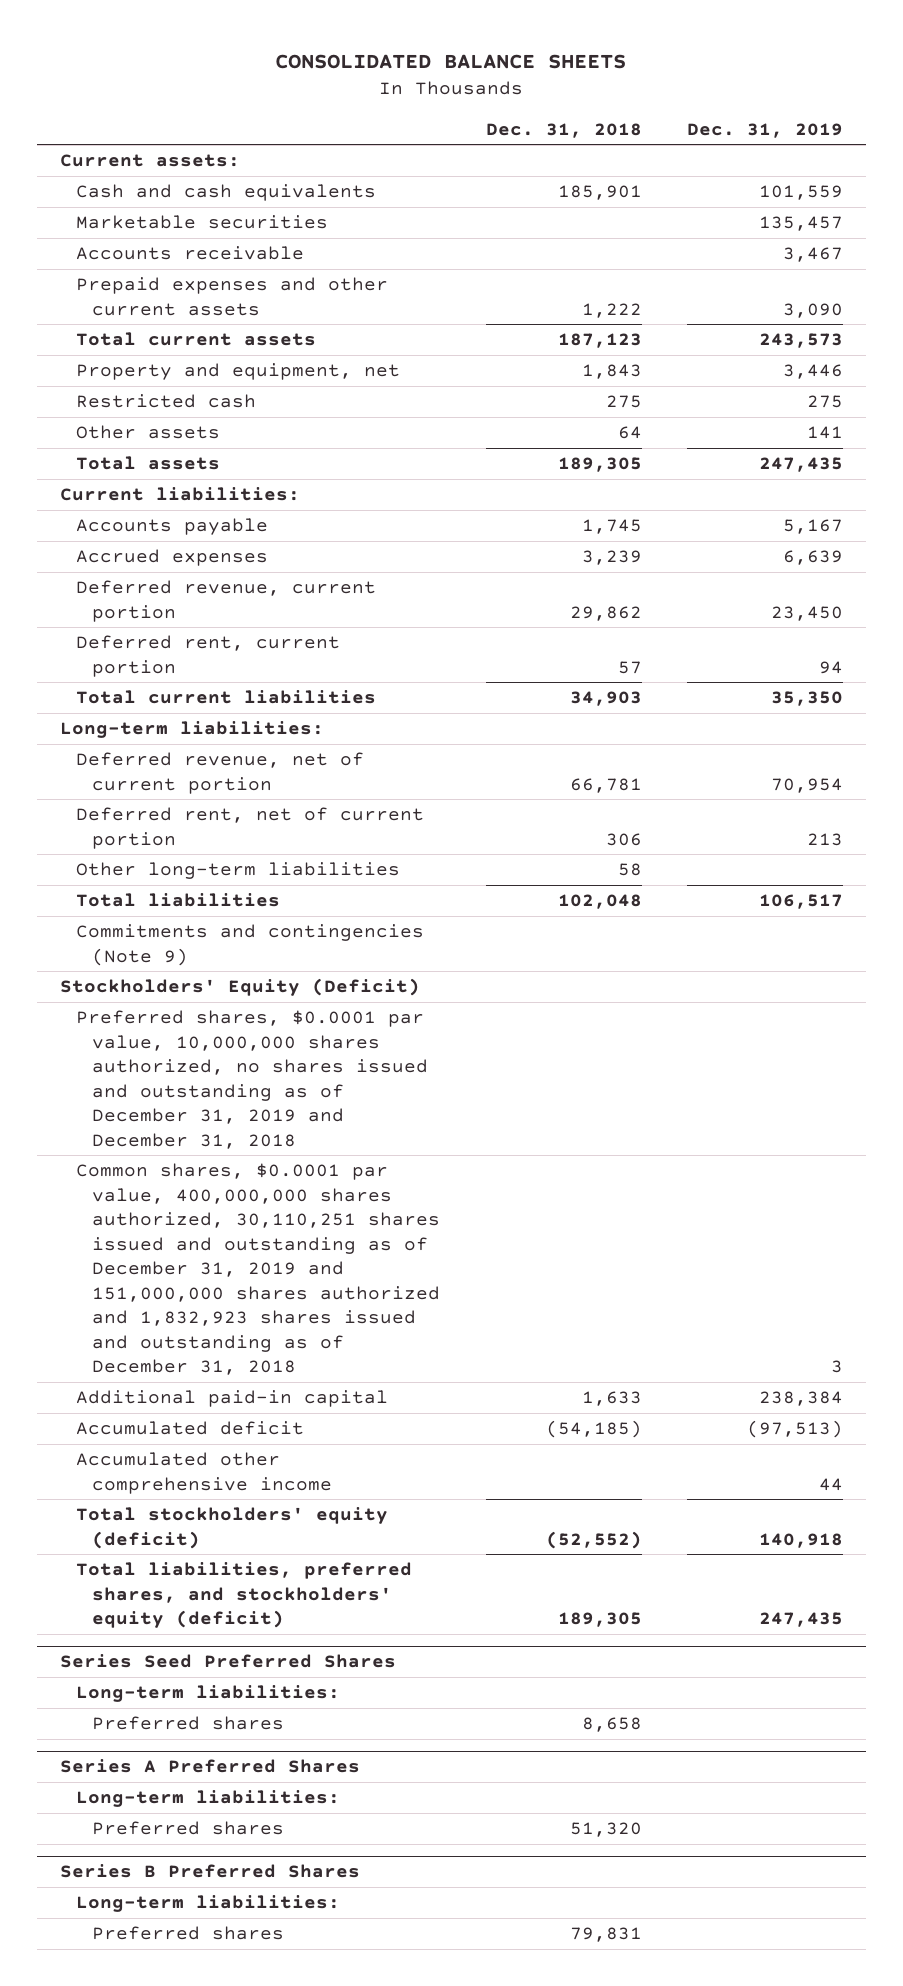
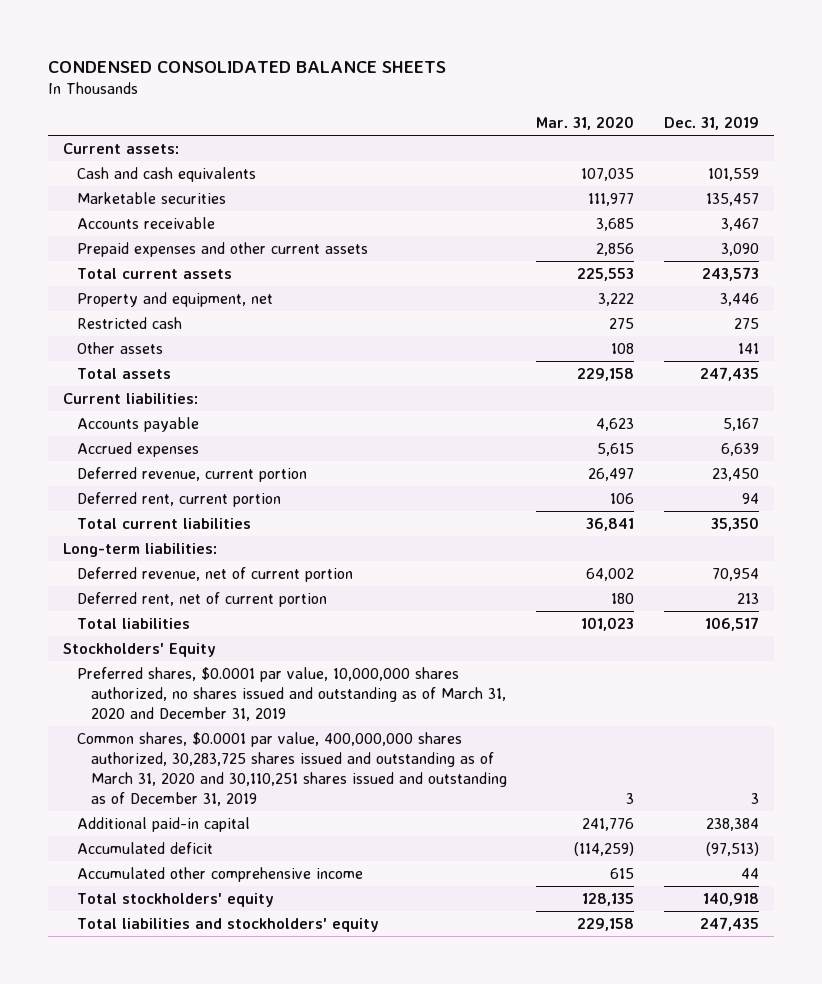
[275,53,627,69] CONSOLIDATED BALANCE SHEETS -> [48,60,447,73] CONDENSED CONSOLIDATED BALANCE SHEETS
[485,122,642,138] Dec. 31, 2018 -> none
none -> [536,116,635,131] Mar. 31, 2020
[76,862,401,880] Other long-term liabilities -> none
[76,924,425,966] Commitments and contingencies (Note 9) -> none
[60,978,421,997] Stockholders' Equity (Deficit) -> [62,642,216,657] Stockholders' Equity
[76,1010,429,1149] Preferred shares, $0.0001 par value, 10,000,000 shares authorized, no shares issued and outstanding as of December 31, 2019 and December 31, 2018 -> [76,666,506,721] Preferred shares, $0.0001 par value, 10,000,000 shares authorized, no shares issued and outstanding as of March 31, 2020 and December 31, 2019
[76,1163,441,1376] Common shares, $0.0001 par value, 400,000,000 shares authorized, 30,110,251 shares issued and outstanding as of December 31, 2019 and 151,000,000 shares authorized and 1,832,923 shares issued and outstanding as of December 31, 2018 -> [76,731,507,806] Common shares, $0.0001 par value, 400,000,000 shares authorized, 30,283,725 shares issued and outstanding as of March 31, 2020 and 30,110,251 shares issued and outstanding as of December 31, 2019
[60,1654,397,1669] Series Seed Preferred Shares -> none
[76,1685,341,1703] Long-term liabilities: -> none
[92,1716,285,1731] Preferred shares -> none
[60,1759,361,1774] Series A Preferred Shares -> none
[76,1790,341,1808] Long-term liabilities: -> none
[92,1821,285,1836] Preferred shares -> none
[60,1864,361,1879] Series B Preferred Shares -> none
[76,1895,341,1913] Long-term liabilities: -> none
[92,1926,285,1941] Preferred shares -> none
[76,1507,389,1549] Total stockholders' equity (deficit) -> [76,892,274,907] Total stockholders' equity
[76,1562,413,1629] Total liabilities, preferred shares, and stockholders' equity (deficit) -> [76,917,379,932] Total liabilities and stockholders' equity

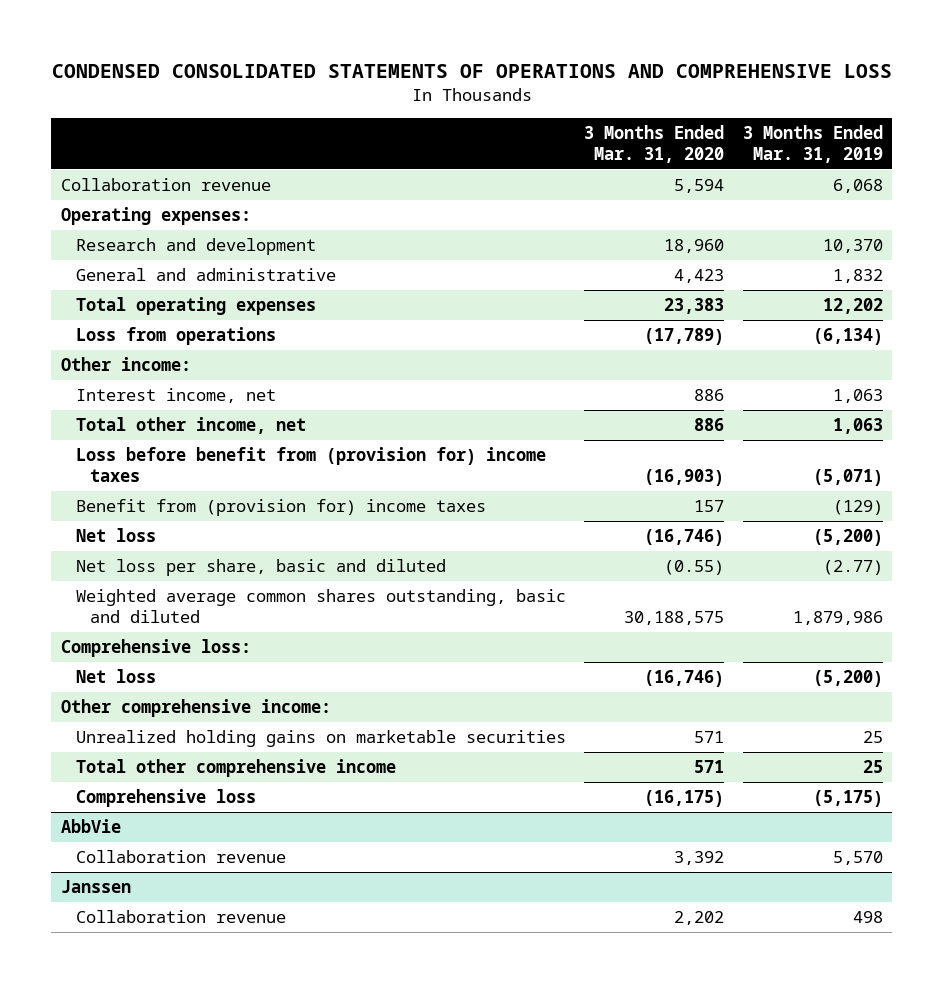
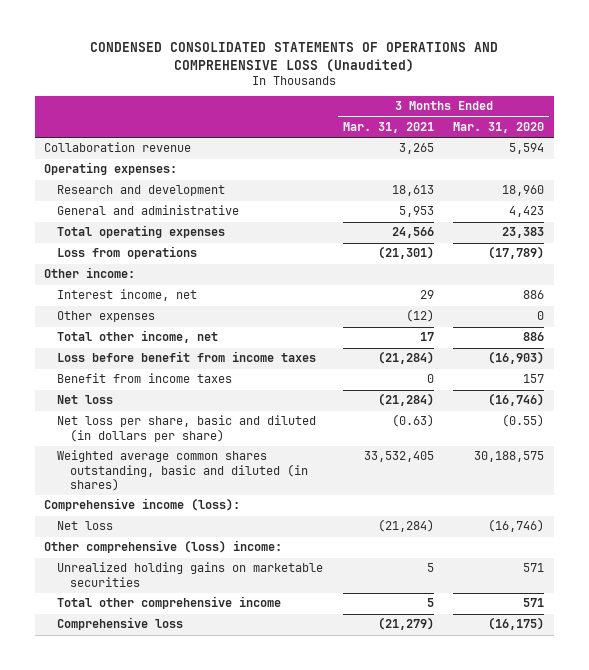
[51,63,892,78] CONDENSED CONSOLIDATED STATEMENTS OF OPERATIONS AND COMPREHENSIVE LOSS -> [90,42,499,72] CONDENSED CONSOLIDATED STATEMENTS OF OPERATIONS AND COMPREHENSIVE LOSS (Unaudited)
[742,124,883,164] 3 Months Ended Mar. 31, 2019 -> none
none -> [342,121,434,133] Mar. 31, 2021
none -> [57,311,156,323] Other expenses
[75,447,546,483] Loss before benefit from (provision for) income taxes -> [57,351,317,363] Loss before benefit from income taxes
[75,499,486,517] Benefit from (provision for) income taxes -> [57,373,233,384] Benefit from income taxes
[75,559,446,577] Net loss per share, basic and diluted -> [57,415,317,442] Net loss per share, basic and diluted (in dollars per share)
[75,589,566,624] Weighted average common shares outstanding, basic and diluted -> [57,450,309,492] Weighted average common shares outstanding, basic and diluted (in shares)
[60,639,251,658] Comprehensive loss: -> [44,498,241,512] Comprehensive income (loss):
[60,699,331,718] Other comprehensive income: -> [44,540,283,554] Other comprehensive (loss) income:
[60,819,121,834] AbbVie -> none
[75,850,286,864] Collaboration revenue -> none
[60,880,131,894] Janssen -> none
[75,910,286,924] Collaboration revenue -> none

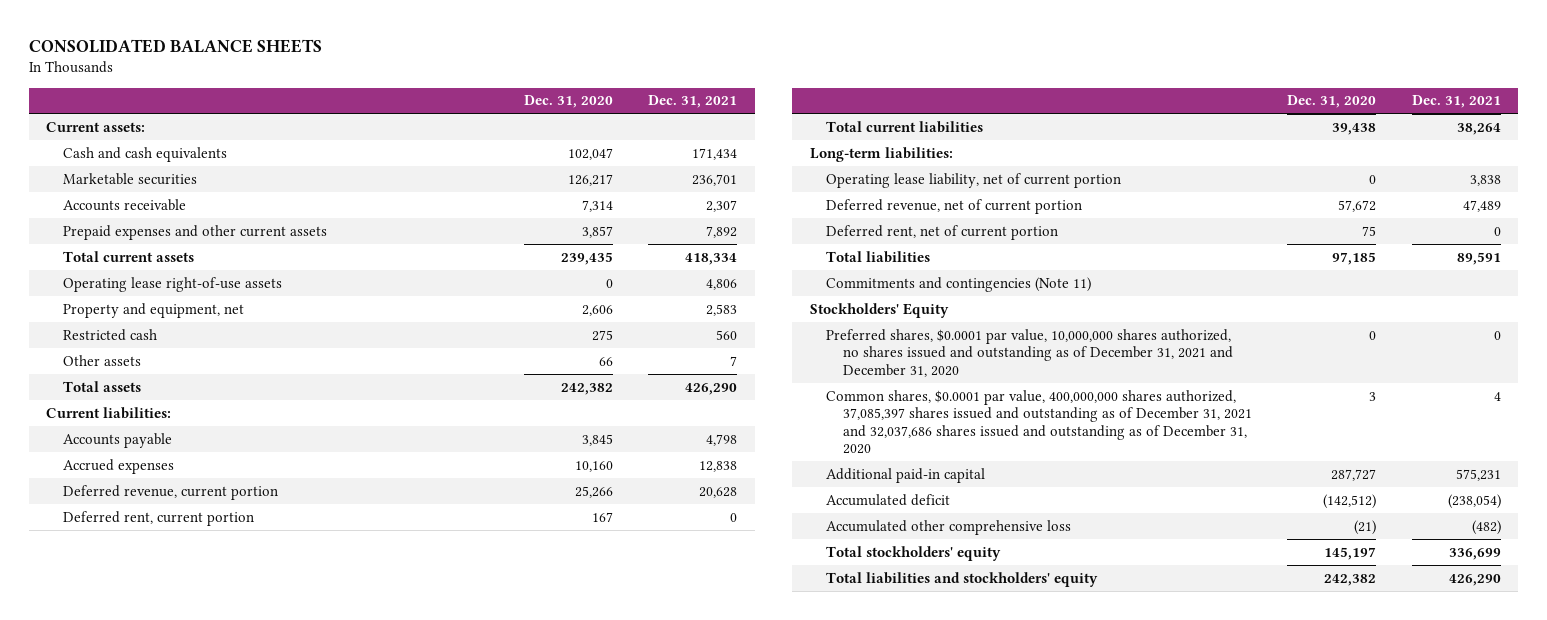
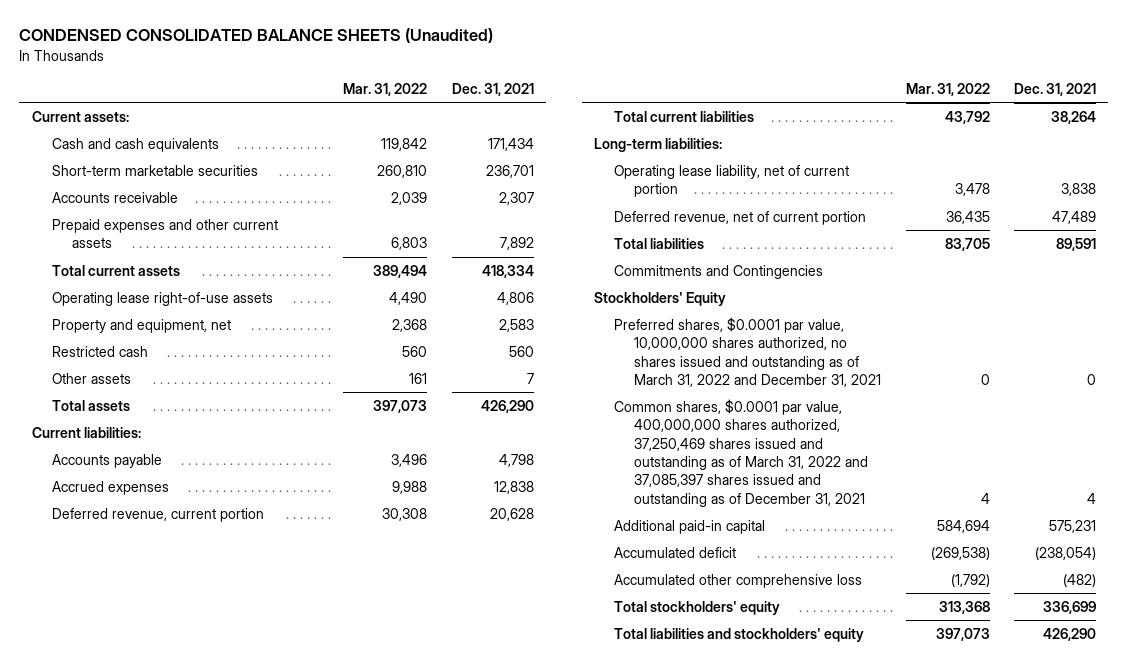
[28,39,322,54] CONSOLIDATED BALANCE SHEETS -> [19,28,494,44] CONDENSED CONSOLIDATED BALANCE SHEETS (Unaudited)
[523,95,613,109] Dec. 31, 2020 -> none
none -> [343,82,428,96] Mar. 31, 2022
[62,172,197,185] Marketable securities -> [51,164,258,176] Short-term marketable securities
[62,510,254,526] Deferred rent, current portion -> none
[826,224,1059,240] Deferred rent, net of current portion -> none
[826,276,1092,292] Commitments and contingencies (Note 11) -> [613,264,823,279] Commitments and Contingencies
[826,328,1233,377] Preferred shares, $0.0001 par value, 10,000,000 shares authorized, no shares issued and outstanding as of December 31, 2021 and December 31, 2020 -> [613,316,881,387] Preferred shares, $0.0001 par value, 10,000,000 shares authorized, no shares issued and outstanding as of March 31, 2022 and December 31, 2021
[826,389,1252,455] Common shares, $0.0001 par value, 400,000,000 shares authorized, 37,085,397 shares issued and outstanding as of December 31, 2021 and 32,037,686 shares issued and outstanding as of December 31, 2020 -> [613,398,868,507] Common shares, $0.0001 par value, 400,000,000 shares authorized, 37,250,469 shares issued and outstanding as of March 31, 2022 and 37,085,397 shares issued and outstanding as of December 31, 2021

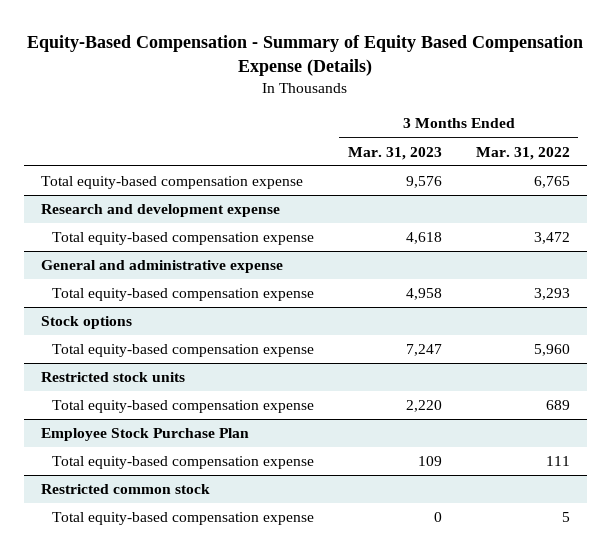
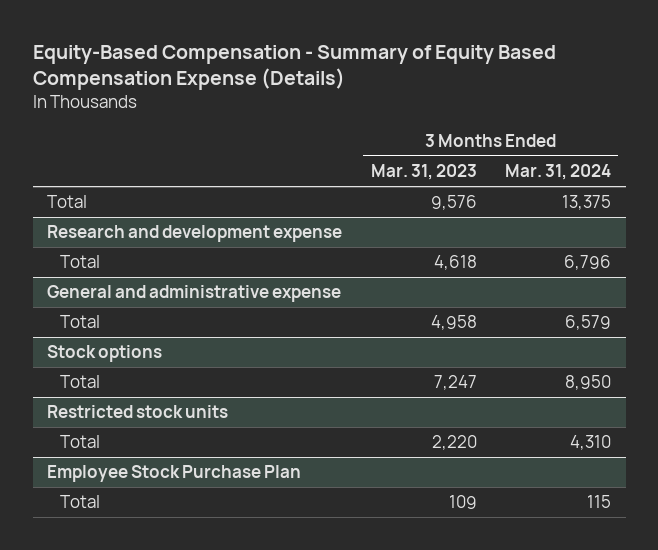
[475,146,570,160] Mar. 31, 2022 -> none
none -> [505,164,612,181] Mar. 31, 2024
[40,176,303,190] Total equity-based compensation expense -> [46,195,87,209] Total
[51,232,314,246] Total equity-based compensation expense -> [60,255,101,269] Total
[51,288,314,302] Total equity-based compensation expense -> [60,315,101,329] Total
[51,344,314,358] Total equity-based compensation expense -> [60,375,101,389] Total
[51,400,314,414] Total equity-based compensation expense -> [60,435,101,449] Total
[40,484,210,495] Restricted common stock -> none
[51,512,314,526] Total equity-based compensation expense -> none
[51,456,314,470] Total equity-based compensation expense -> [60,495,101,509] Total

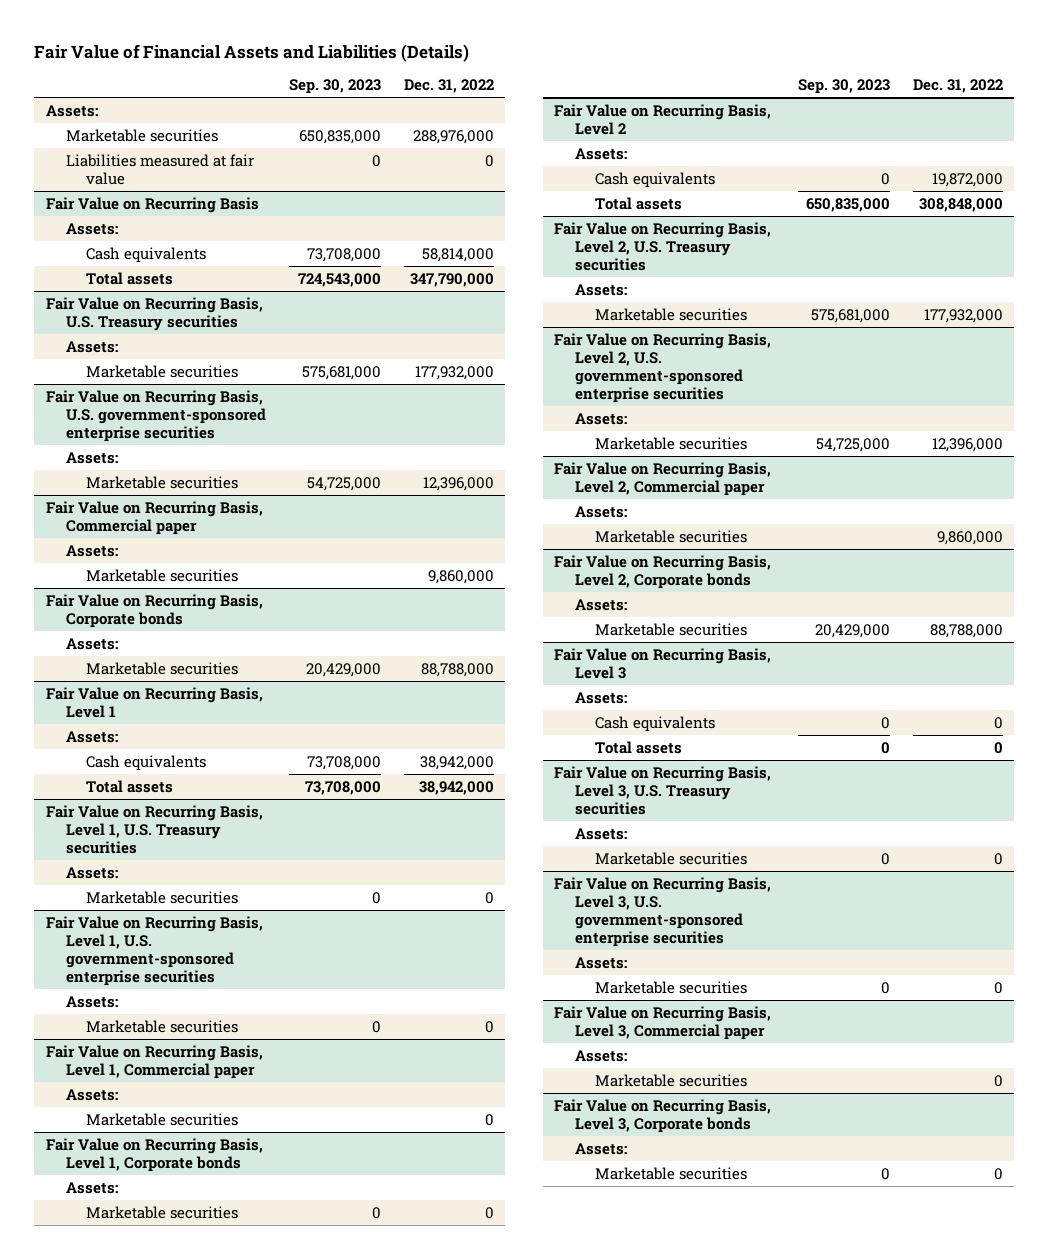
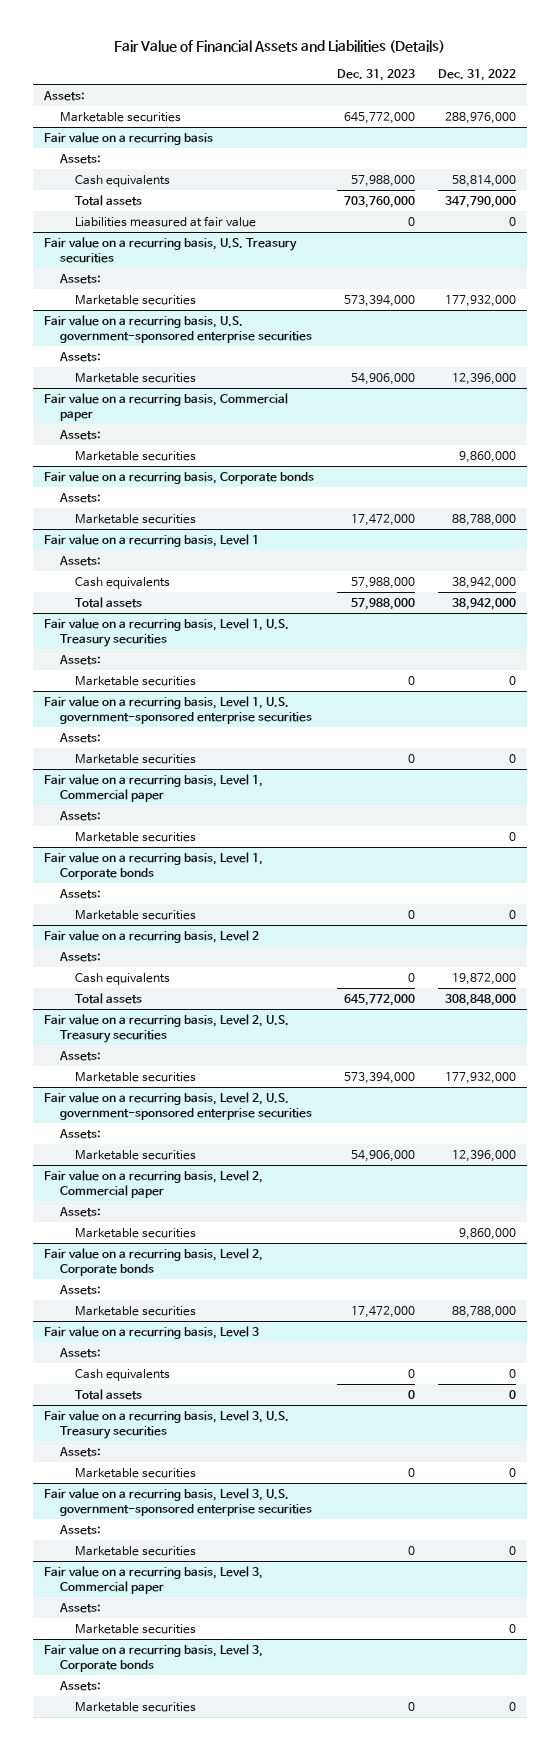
[289,79,382,95] Sep. 30, 2023 -> none
none -> [337,68,416,81] Dec. 31, 2023
[66,153,255,185] Liabilities measured at fair value -> none
[45,196,259,213] Fair Value on Recurring Basis -> [44,131,214,145] Fair value on a recurring basis
none -> [74,215,256,227] Liabilities measured at fair value
[45,296,263,331] Fair Value on Recurring Basis, U.S. Treasury securities -> [44,236,298,263] Fair value on a recurring basis, U.S. Treasury securities
[45,389,267,442] Fair Value on Recurring Basis, U.S. government-sponsored enterprise securities -> [44,314,312,343] Fair value on a recurring basis, U.S. government-sponsored enterprise securities
[45,500,263,535] Fair Value on Recurring Basis, Commercial paper -> [44,392,289,421] Fair value on a recurring basis, Commercial paper
[45,593,263,628] Fair Value on Recurring Basis, Corporate bonds -> [44,470,315,484] Fair value on a recurring basis, Corporate bonds
[45,686,263,718] Fair Value on Recurring Basis, Level 1 -> [44,533,260,547] Fair value on a recurring basis, Level 1
[45,804,263,854] Fair Value on Recurring Basis, Level 1, U.S. Treasury securities -> [44,617,290,647] Fair value on a recurring basis, Level 1, U.S. Treasury securities
[45,915,263,986] Fair Value on Recurring Basis, Level 1, U.S. government-sponsored enterprise securities -> [44,695,312,724] Fair value on a recurring basis, Level 1, U.S. government-sponsored enterprise securities
[45,1044,263,1079] Fair Value on Recurring Basis, Level 1, Commercial paper -> [44,773,264,802] Fair value on a recurring basis, Level 1, Commercial paper
[45,1137,263,1172] Fair Value on Recurring Basis, Level 1, Corporate bonds -> [44,851,264,880] Fair value on a recurring basis, Level 1, Corporate bonds
[554,103,772,135] Fair Value on Recurring Basis, Level 2 -> [44,929,260,943] Fair value on a recurring basis, Level 2
[554,221,772,271] Fair Value on Recurring Basis, Level 2, U.S. Treasury securities -> [44,1013,290,1043] Fair value on a recurring basis, Level 2, U.S. Treasury securities
[554,332,772,403] Fair Value on Recurring Basis, Level 2, U.S. government-sponsored enterprise securities -> [44,1091,312,1120] Fair value on a recurring basis, Level 2, U.S. government-sponsored enterprise securities
[554,461,772,496] Fair Value on Recurring Basis, Level 2, Commercial paper -> [44,1169,264,1198] Fair value on a recurring basis, Level 2, Commercial paper
[554,554,772,589] Fair Value on Recurring Basis, Level 2, Corporate bonds -> [44,1247,264,1276] Fair value on a recurring basis, Level 2, Corporate bonds
[554,647,772,679] Fair Value on Recurring Basis, Level 3 -> [44,1325,260,1339] Fair value on a recurring basis, Level 3
[554,765,772,815] Fair Value on Recurring Basis, Level 3, U.S. Treasury securities -> [44,1409,290,1439] Fair value on a recurring basis, Level 3, U.S. Treasury securities
[554,876,772,947] Fair Value on Recurring Basis, Level 3, U.S. government-sponsored enterprise securities -> [44,1487,312,1516] Fair value on a recurring basis, Level 3, U.S. government-sponsored enterprise securities
[554,1005,772,1040] Fair Value on Recurring Basis, Level 3, Commercial paper -> [44,1565,264,1594] Fair value on a recurring basis, Level 3, Commercial paper
[554,1098,772,1133] Fair Value on Recurring Basis, Level 3, Corporate bonds -> [44,1643,264,1672] Fair value on a recurring basis, Level 3, Corporate bonds

